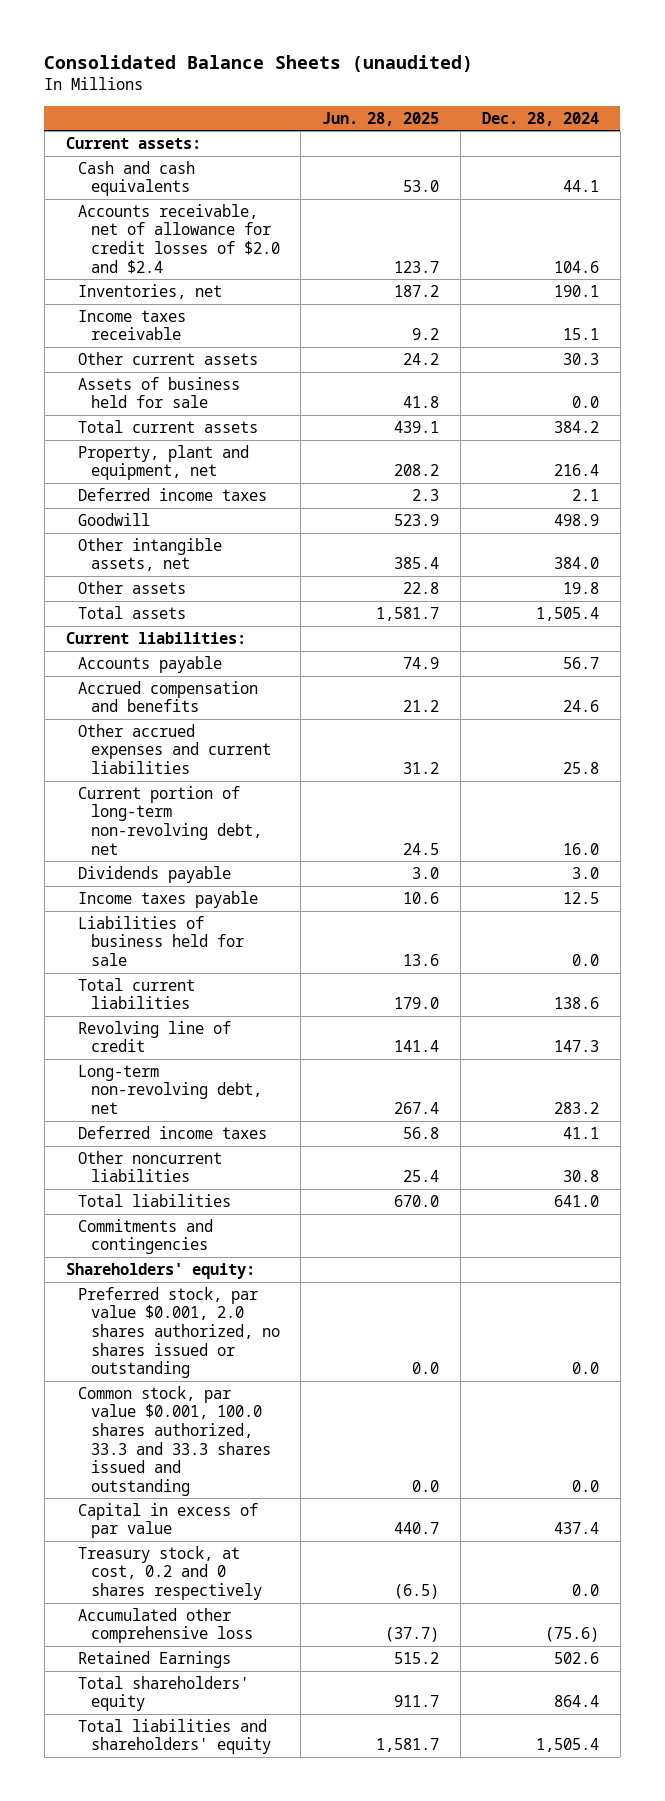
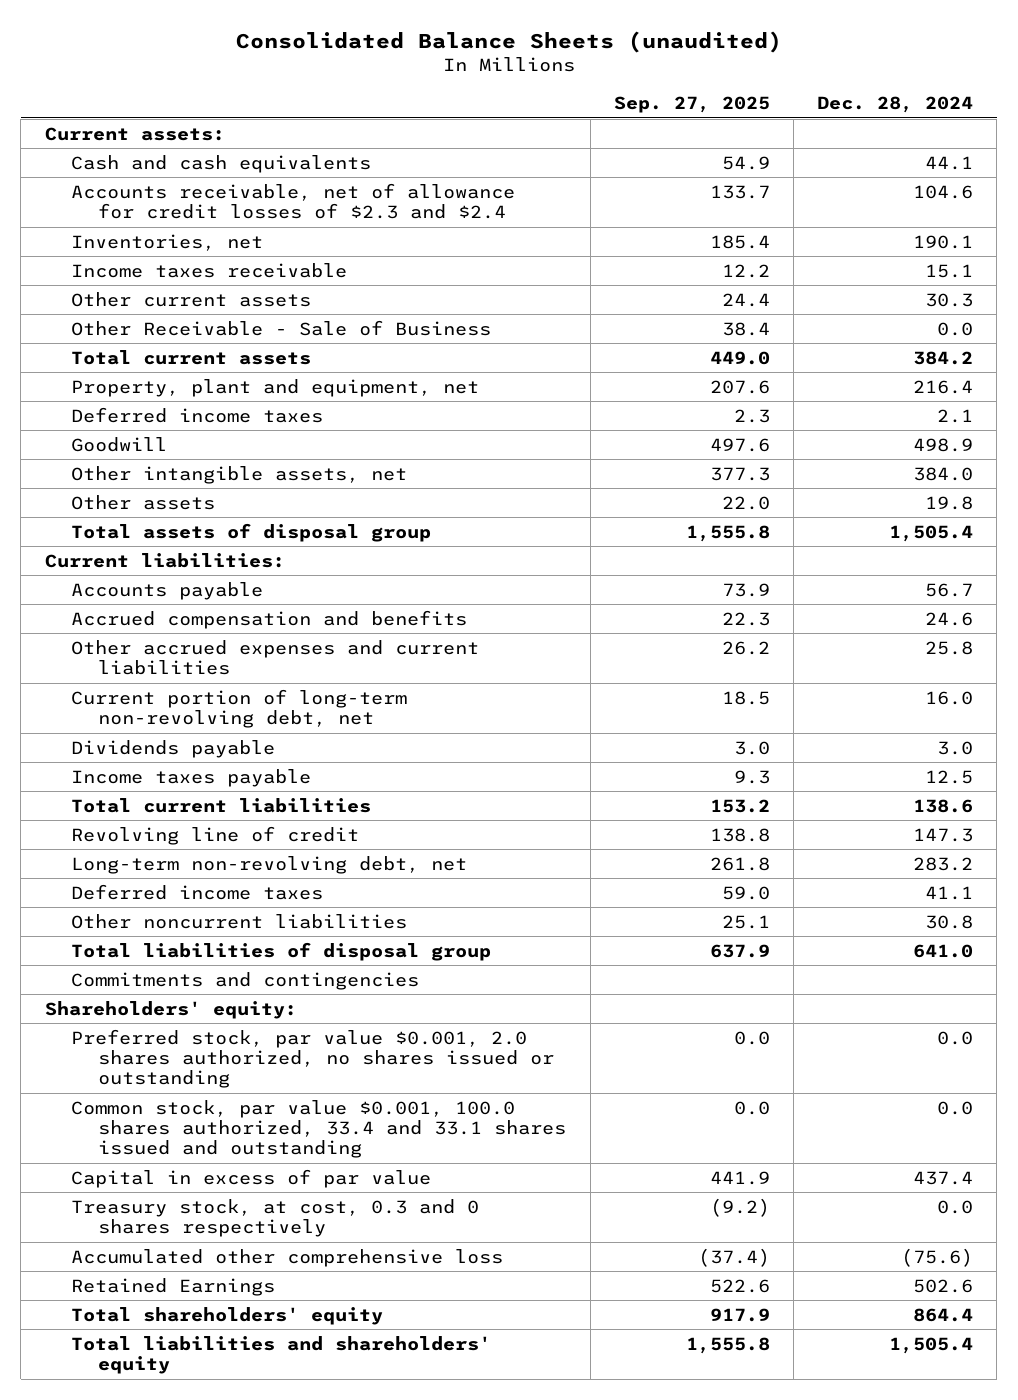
[322,111,440,126] Jun. 28, 2025 -> none
none -> [613,96,770,114] Sep. 27, 2025
[78,203,280,274] Accounts receivable, net of allowance for credit losses of $2.0 and $2.4 -> [71,182,516,220] Accounts receivable, net of allowance for credit losses of $2.3 and $2.4
[78,376,241,409] Assets of business held for sale -> none
none -> [71,319,492,336] Other Receivable - Sale of Business
[78,605,187,619] Total assets -> [71,522,432,542] Total assets of disposal group
[78,915,244,967] Liabilities of business held for sale -> none
[78,1193,232,1207] Total liabilities -> [71,941,492,961] Total liabilities of disposal group
[78,1385,271,1496] Common stock, par value $0.001, 100.0 shares authorized, 33.3 and 33.3 shares issued and outstanding -> [71,1099,567,1159] Common stock, par value $0.001, 100.0 shares authorized, 33.4 and 33.1 shares issued and outstanding
[78,1545,262,1601] Treasury stock, at cost, 0.2 and 0 shares respectively -> [71,1198,480,1238] Treasury stock, at cost, 0.3 and 0 shares respectively

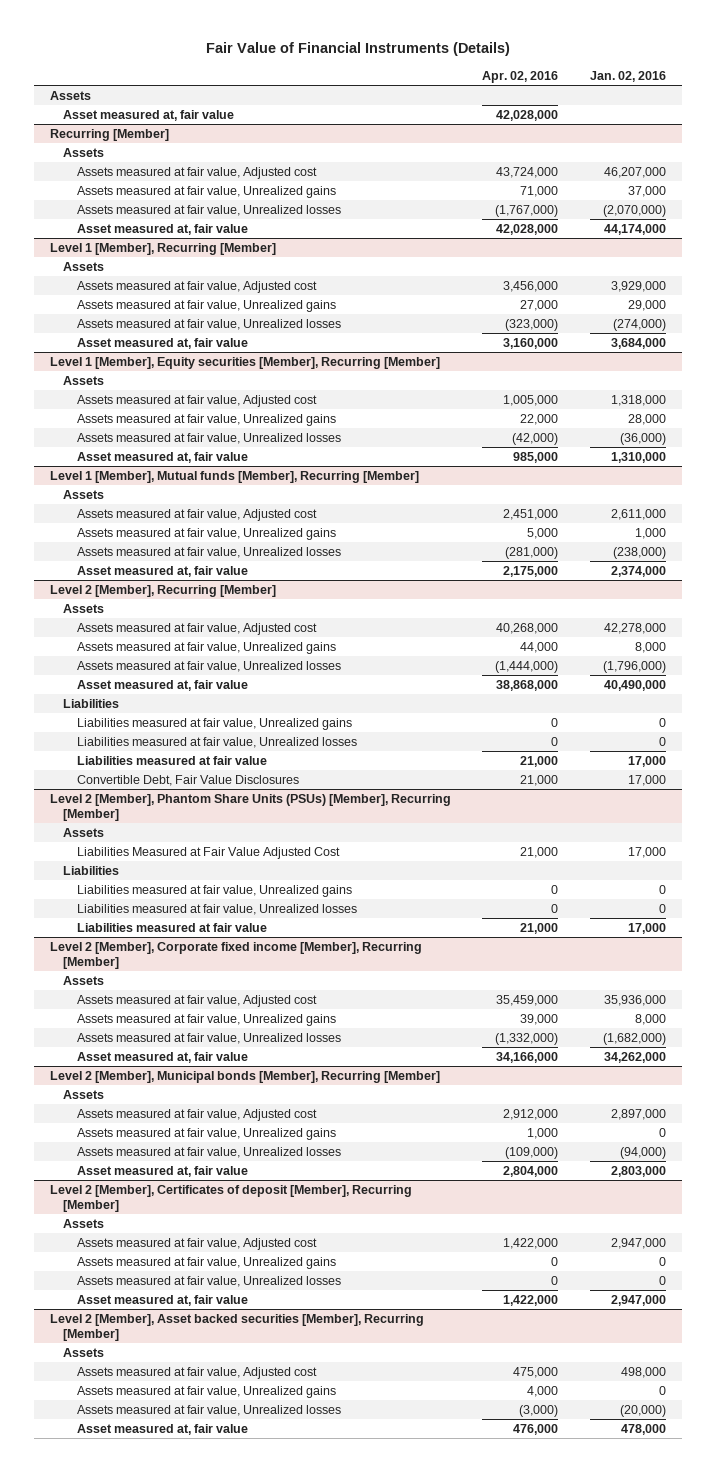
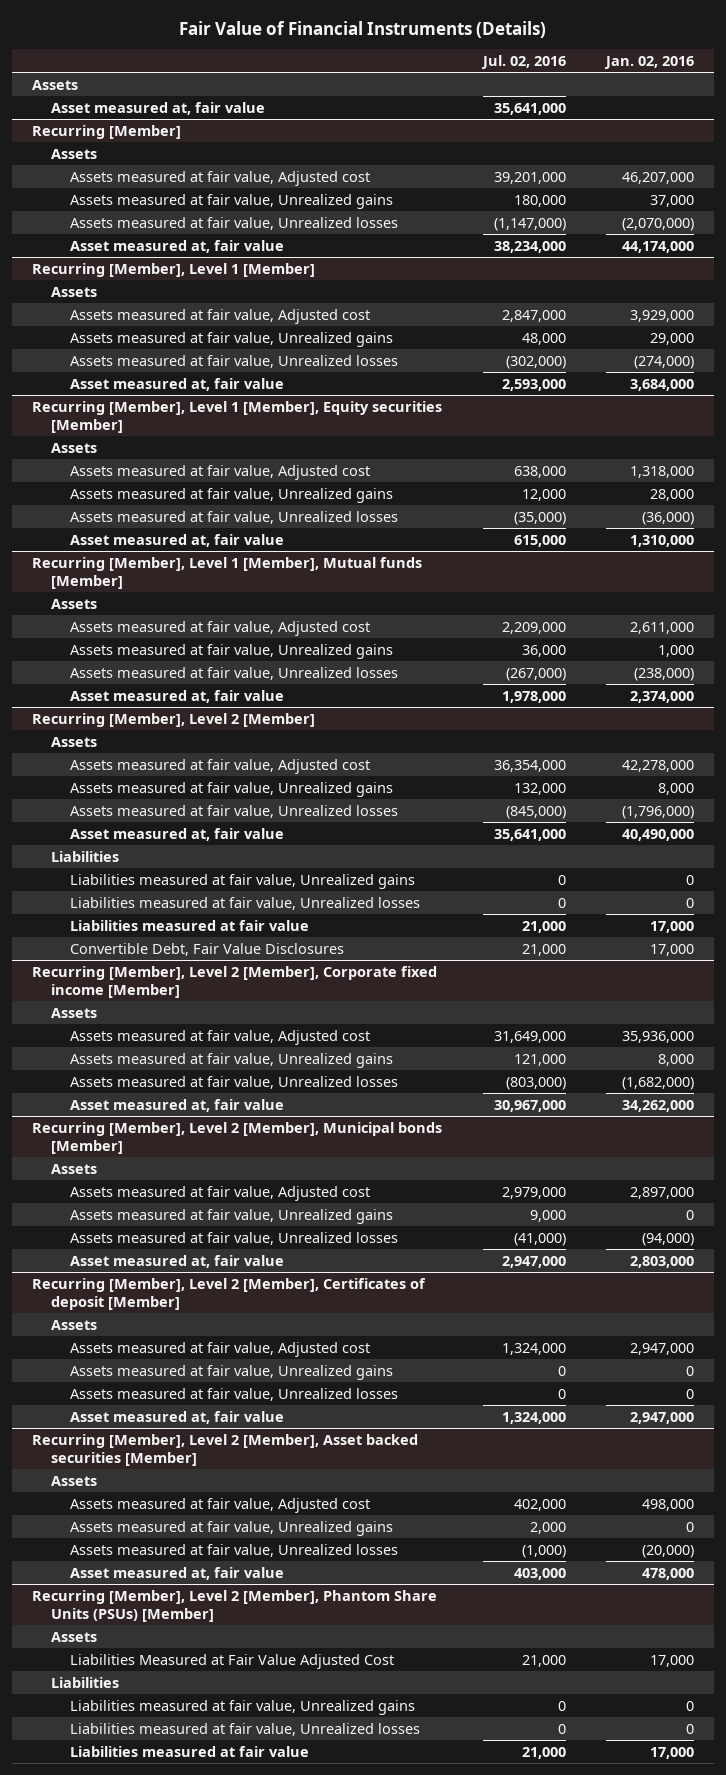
[482,71,559,84] Apr. 02, 2016 -> none
none -> [480,55,566,70] Jul. 02, 2016
[49,243,276,256] Level 1 [Member], Recurring [Member] -> [32,262,316,277] Recurring [Member], Level 1 [Member]
[49,357,440,370] Level 1 [Member], Equity securities [Member], Recurring [Member] -> [32,400,443,434] Recurring [Member], Level 1 [Member], Equity securities [Member]
[49,471,419,484] Level 1 [Member], Mutual funds [Member], Recurring [Member] -> [32,556,423,590] Recurring [Member], Level 1 [Member], Mutual funds [Member]
[49,585,276,598] Level 2 [Member], Recurring [Member] -> [32,712,316,727] Recurring [Member], Level 2 [Member]
[49,794,451,821] Level 2 [Member], Phantom Share Units (PSUs) [Member], Recurring [Member] -> none
[63,828,105,838] Assets -> none
[77,847,341,860] Liabilities Measured at Fair Value Adjusted Cost -> none
[63,866,120,876] Liabilities -> none
[77,885,353,898] Liabilities measured at fair value, Unrealized gains -> none
[77,904,358,916] Liabilities measured at fair value, Unrealized losses -> none
[77,923,268,933] Liabilities measured at fair value -> none
[49,942,422,969] Level 2 [Member], Corporate fixed income [Member], Recurring [Member] -> [32,965,438,999] Recurring [Member], Level 2 [Member], Corporate fixed income [Member]
[49,1071,440,1084] Level 2 [Member], Municipal bonds [Member], Recurring [Member] -> [32,1121,443,1155] Recurring [Member], Level 2 [Member], Municipal bonds [Member]
[49,1185,412,1212] Level 2 [Member], Certificates of deposit [Member], Recurring [Member] -> [32,1277,427,1311] Recurring [Member], Level 2 [Member], Certificates of deposit [Member]
[49,1314,424,1341] Level 2 [Member], Asset backed securities [Member], Recurring [Member] -> [32,1433,419,1467] Recurring [Member], Level 2 [Member], Asset backed securities [Member]
none -> [32,1589,438,1623] Recurring [Member], Level 2 [Member], Phantom Share Units (PSUs) [Member]
none -> [50,1631,97,1642] Assets
none -> [69,1653,394,1669] Liabilities Measured at Fair Value Adjusted Cost
none -> [50,1676,119,1688] Liabilities
none -> [69,1699,415,1715] Liabilities measured at fair value, Unrealized gains
none -> [69,1722,420,1736] Liabilities measured at fair value, Unrealized losses
none -> [69,1745,309,1757] Liabilities measured at fair value

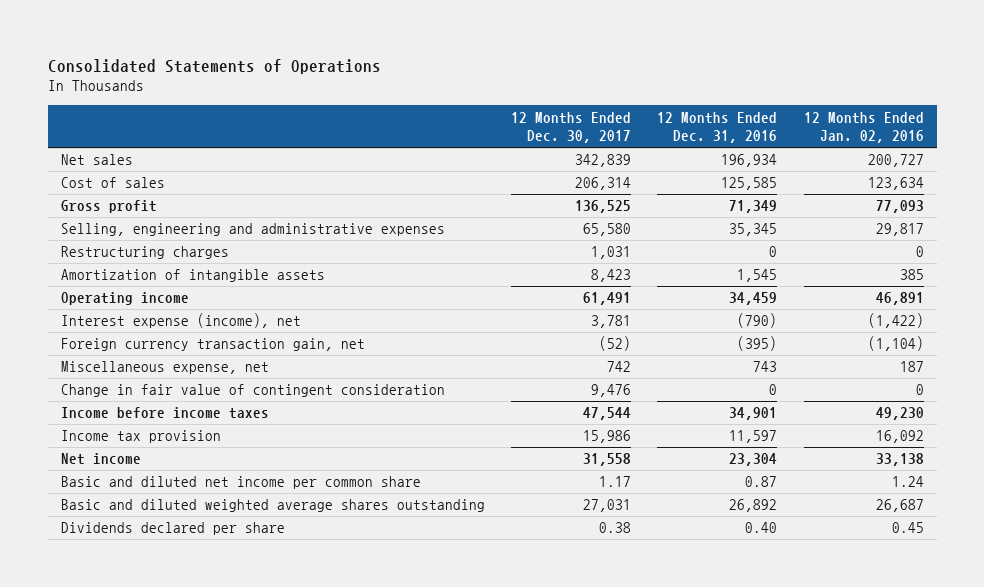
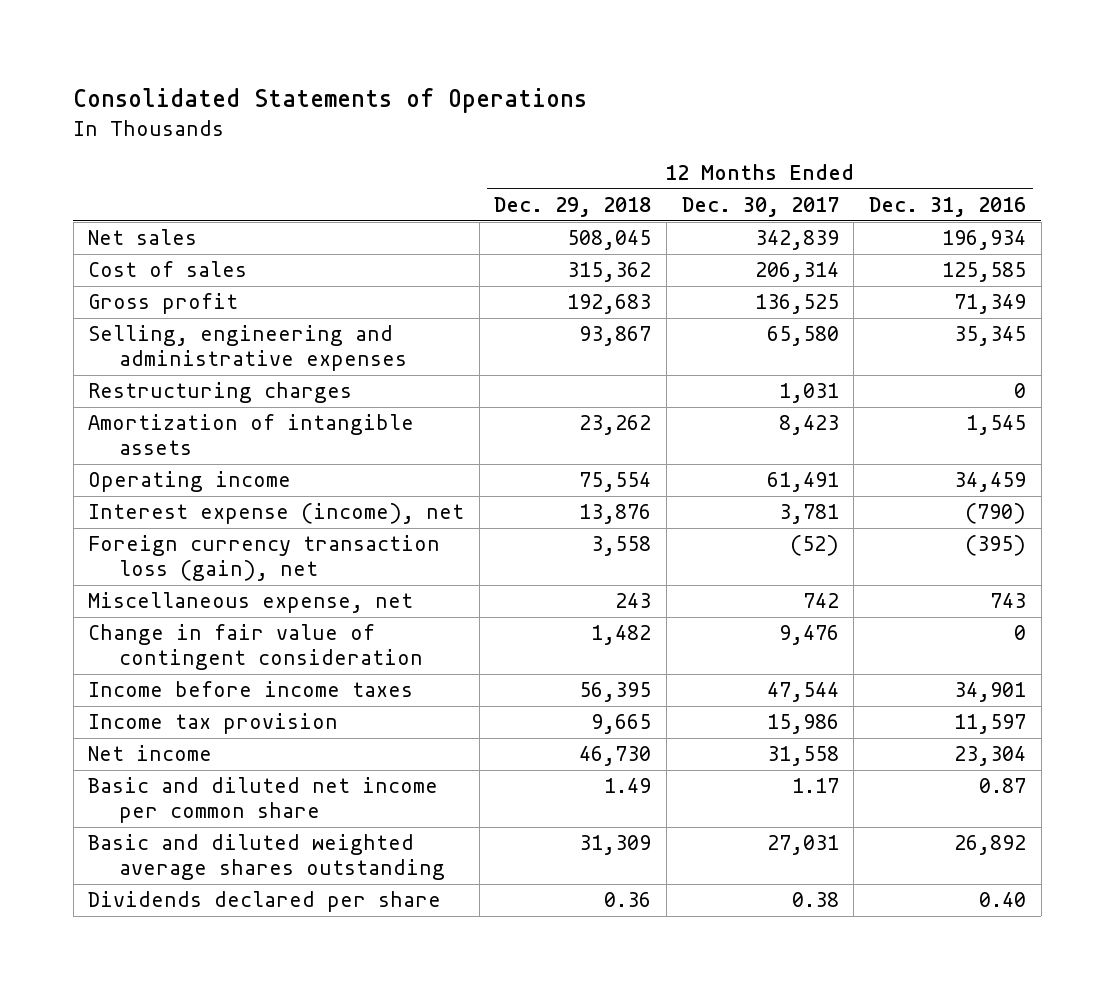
[803,111,924,144] 12 Months Ended Jan. 02, 2016 -> none
none -> [494,197,652,218] Dec. 29, 2018
[60,338,365,352] Foreign currency transaction gain, net -> [88,535,441,582] Foreign currency transaction loss (gain), net

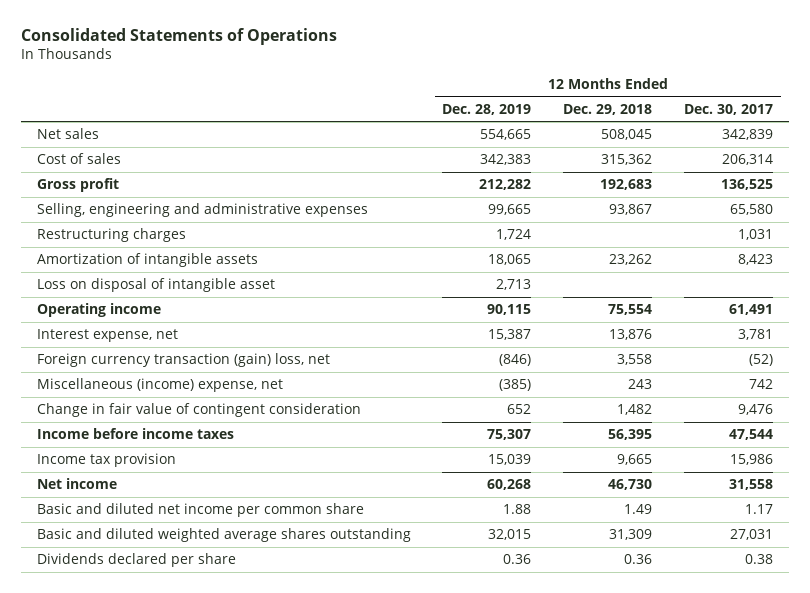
[868,197,1026,218] Dec. 31, 2016 -> none
none -> [442,103,532,115] Dec. 28, 2019
none -> [36,277,275,292] Loss on disposal of intangible asset
[88,503,465,525] Interest expense (income), net -> [36,328,178,342] Interest expense, net
[88,535,441,582] Foreign currency transaction loss (gain), net -> [36,352,330,367] Foreign currency transaction (gain) loss, net
[88,592,414,614] Miscellaneous expense, net -> [36,377,283,392] Miscellaneous (income) expense, net

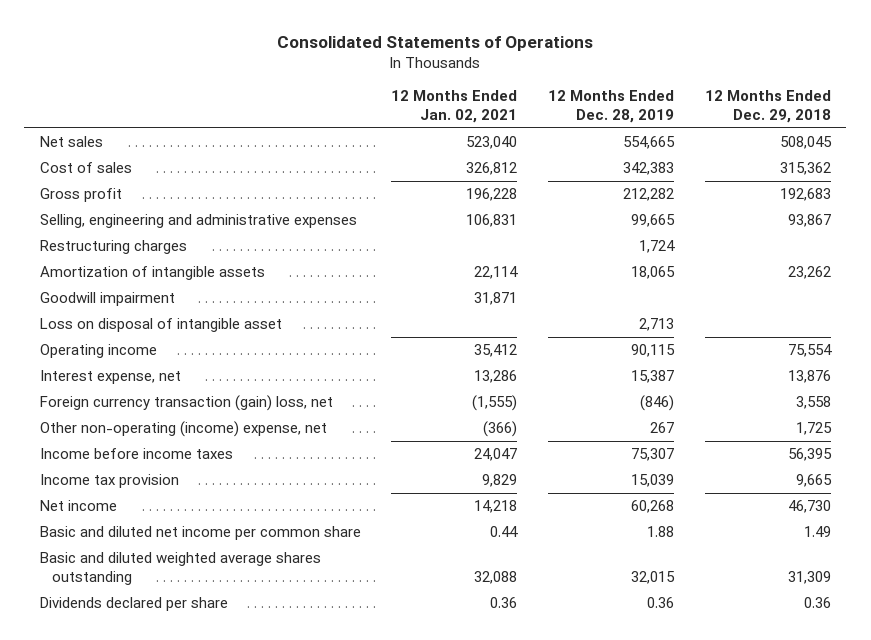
[684,103,774,115] Dec. 30, 2017 -> none
none -> [391,90,518,124] 12 Months Ended Jan. 02, 2021
none -> [39,292,175,307] Goodwill impairment
[36,402,361,417] Change in fair value of contingent consideration -> none
[36,377,283,392] Miscellaneous (income) expense, net -> [39,421,327,438] Other non-operating (income) expense, net
[499,378,532,391] (385) -> [650,422,675,434] 267
[628,378,653,389] 243 -> [795,422,832,436] 1,725

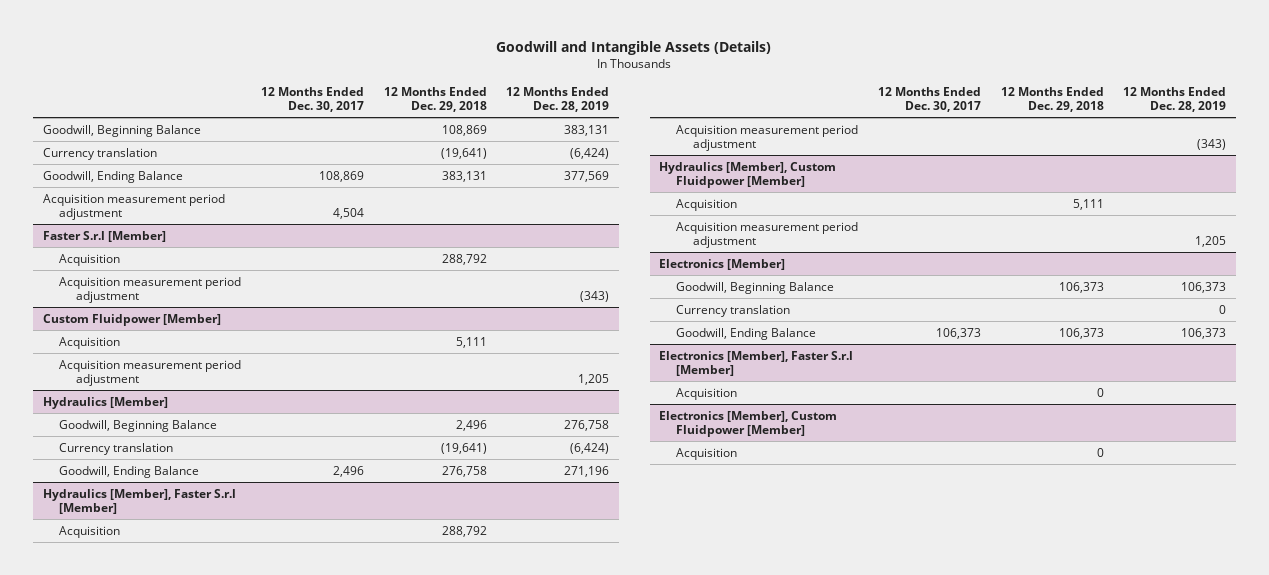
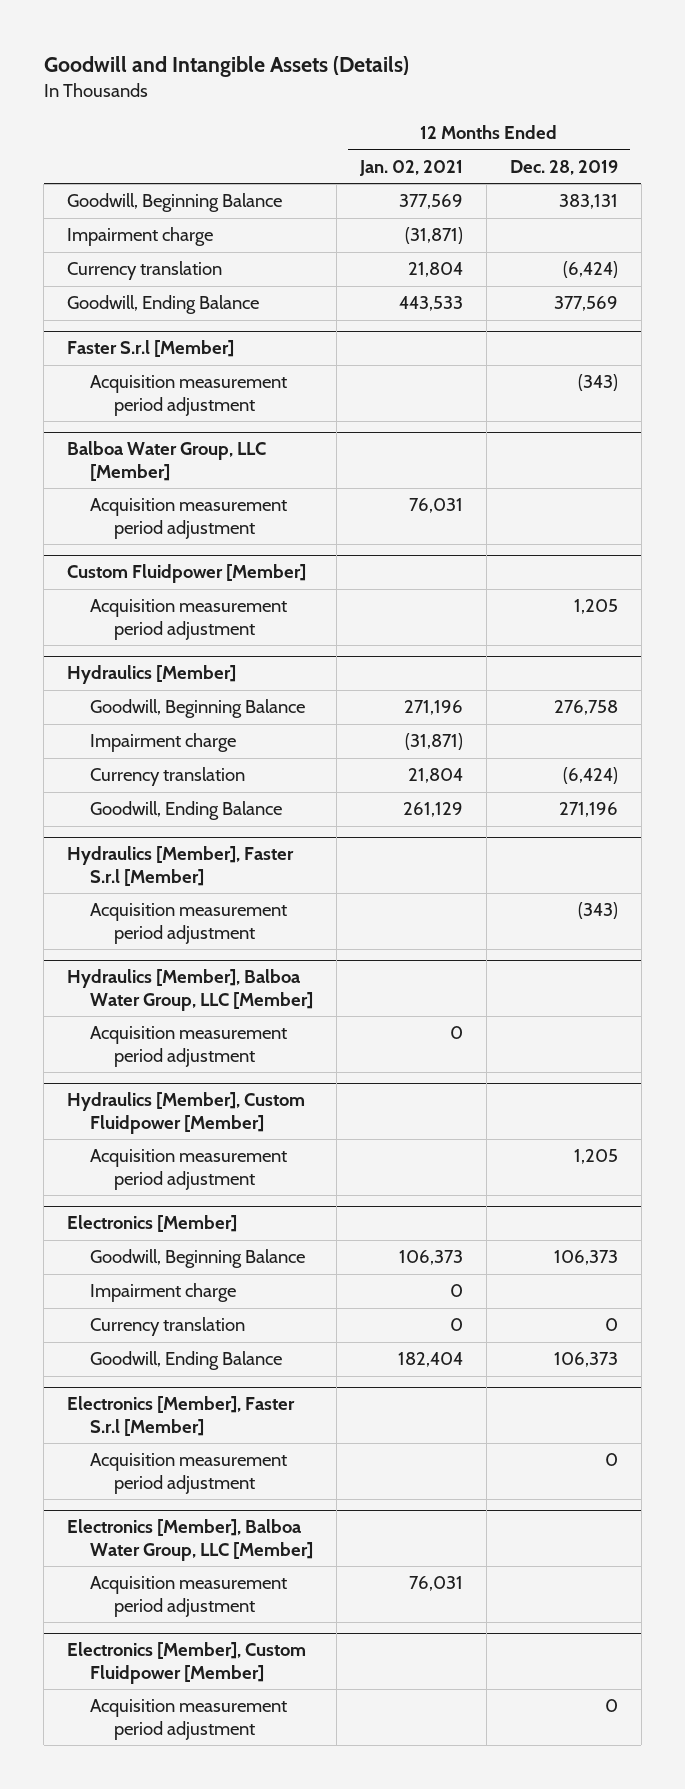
[261,87,365,113] 12 Months Ended Dec. 30, 2017 -> none
[383,87,487,113] 12 Months Ended Dec. 29, 2018 -> none
none -> [359,159,464,176] Jan. 02, 2021
none -> [66,227,213,247] Impairment charge
[42,193,225,220] Acquisition measurement period adjustment -> none
[59,253,121,266] Acquisition -> none
none -> [66,441,266,481] Balboa Water Group, LLC [Member]
none -> [90,498,288,539] Acquisition measurement period adjustment
[59,336,121,349] Acquisition -> none
none -> [90,733,237,753] Impairment charge
[59,525,121,538] Acquisition -> none
none -> [66,969,314,1011] Hydraulics [Member], Balboa Water Group, LLC [Member]
none -> [90,1026,288,1067] Acquisition measurement period adjustment
[676,198,738,211] Acquisition -> none
none -> [90,1283,237,1303] Impairment charge
[676,387,738,400] Acquisition -> none
none -> [90,1453,288,1494] Acquisition measurement period adjustment
none -> [66,1519,314,1561] Electronics [Member], Balboa Water Group, LLC [Member]
none -> [90,1576,288,1617] Acquisition measurement period adjustment
[676,447,738,460] Acquisition -> none
none -> [90,1699,288,1740] Acquisition measurement period adjustment

